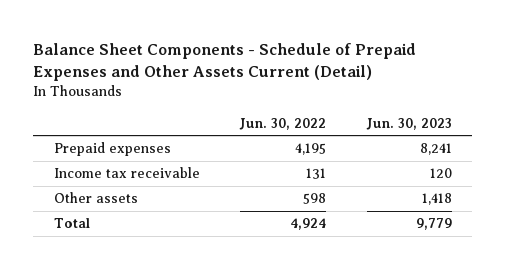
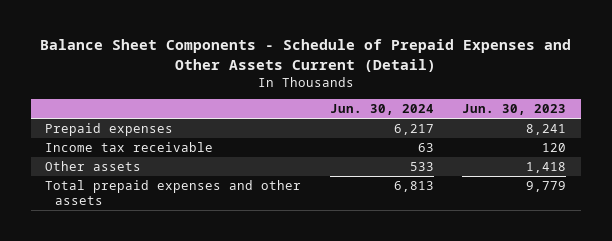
[239,117,327,130] Jun. 30, 2022 -> none
none -> [329,104,434,116] Jun. 30, 2024
[53,218,90,229] Total -> [45,180,302,206] Total prepaid expenses and other assets

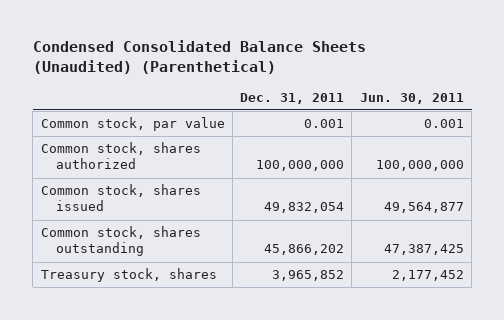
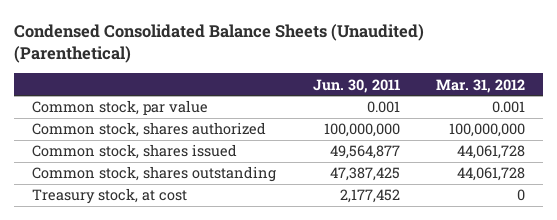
[240,92,345,104] Dec. 31, 2011 -> none
none -> [435,78,525,93] Mar. 31, 2012
[40,268,217,283] Treasury stock, shares -> [32,188,188,205] Treasury stock, at cost

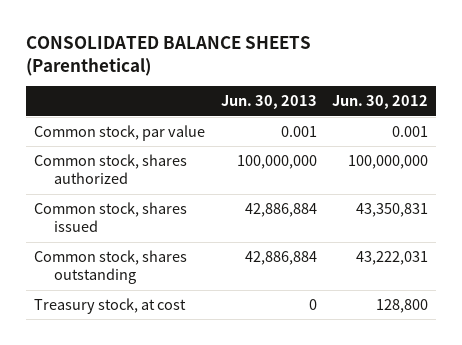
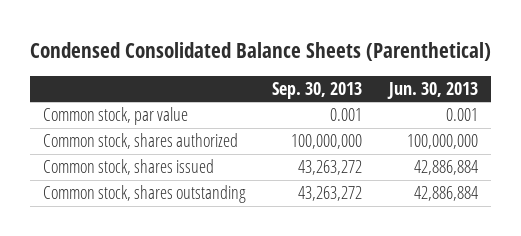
[25,35,311,76] CONSOLIDATED BALANCE SHEETS (Parenthetical) -> [29,41,491,61] Condensed Consolidated Balance Sheets (Parenthetical)
[332,95,429,110] Jun. 30, 2012 -> none
none -> [272,82,363,100] Sep. 30, 2013
[33,298,186,315] Treasury stock, at cost -> none

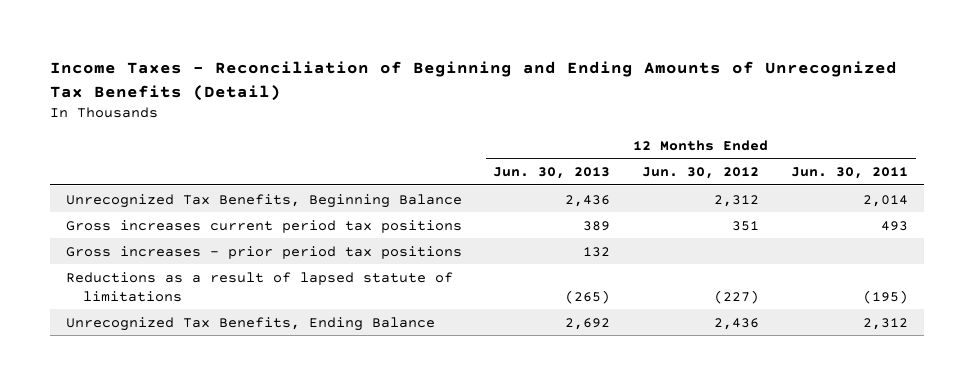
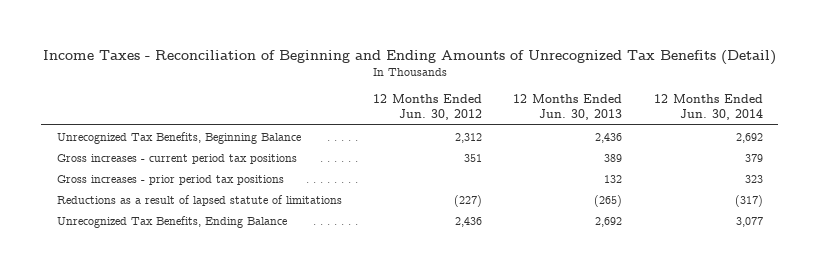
[790,167,908,180] Jun. 30, 2011 -> none
none -> [653,94,763,121] 12 Months Ended Jun. 30, 2014
[65,219,462,233] Gross increases current period tax positions -> [56,153,297,164] Gross increases - current period tax positions

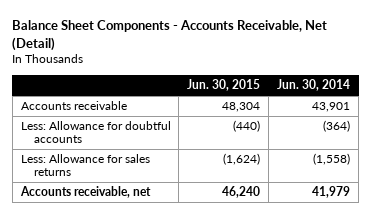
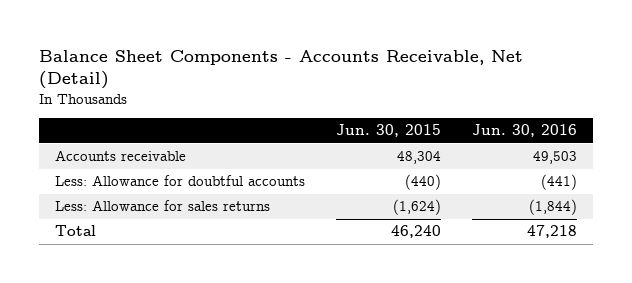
[277,79,351,92] Jun. 30, 2014 -> none
none -> [472,124,578,138] Jun. 30, 2016
[19,186,151,199] Accounts receivable, net -> [54,225,96,237] Total

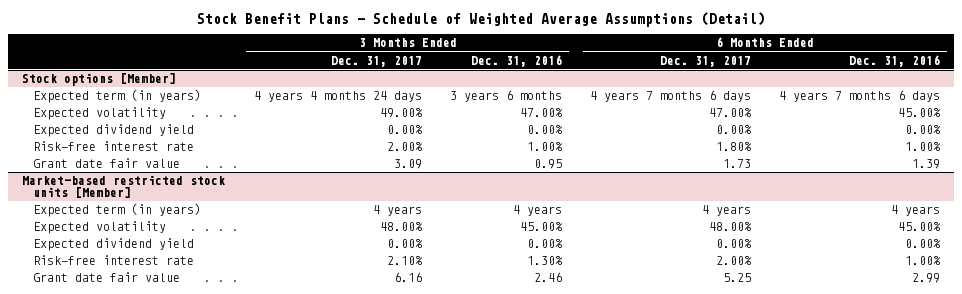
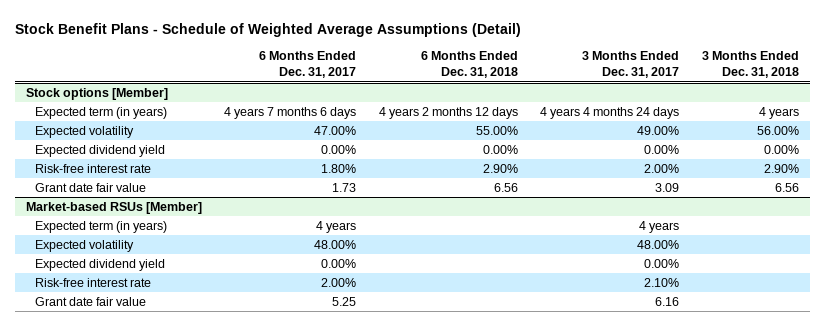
[470,54,562,67] Dec. 31, 2016 -> none
[849,54,941,67] Dec. 31, 2016 -> none
none -> [420,51,518,79] 6 Months Ended Dec. 31, 2018
none -> [701,51,799,79] 3 Months Ended Dec. 31, 2018
[22,175,226,199] Market-based restricted stock units [Member] -> [25,202,202,215] Market-based RSUs [Member]

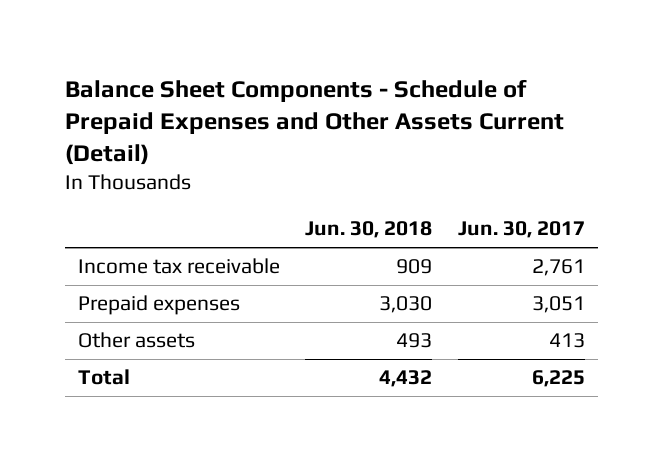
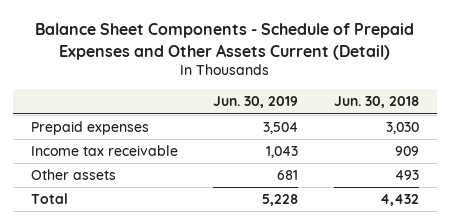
[457,221,585,239] Jun. 30, 2017 -> none
none -> [213,96,299,109] Jun. 30, 2019
[77,258,280,275] Income tax receivable -> [30,145,178,157] Income tax receivable

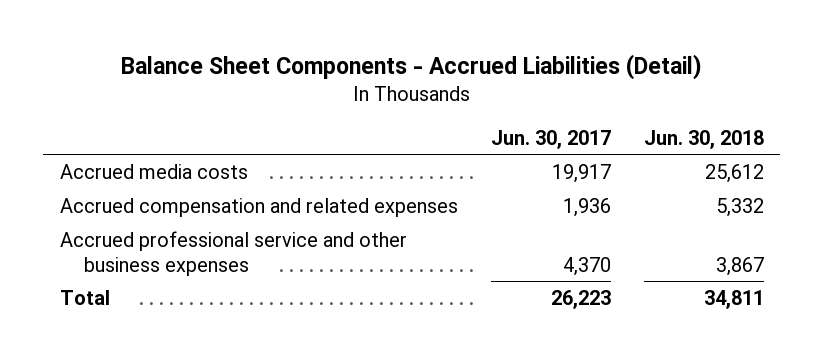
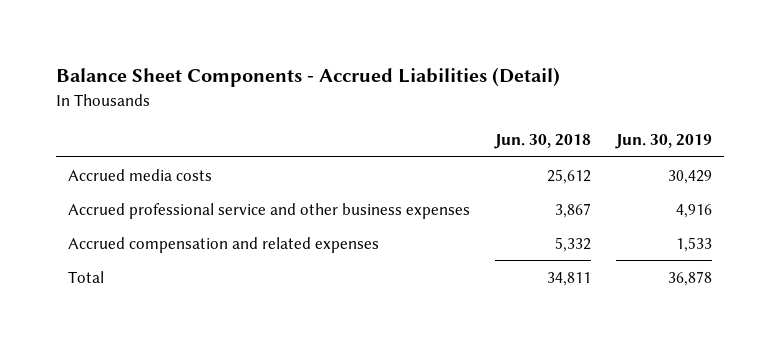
[490,129,611,149] Jun. 30, 2017 -> none
none -> [614,134,712,150] Jun. 30, 2019
[59,197,458,217] Accrued compensation and related expenses -> [68,236,380,253] Accrued compensation and related expenses

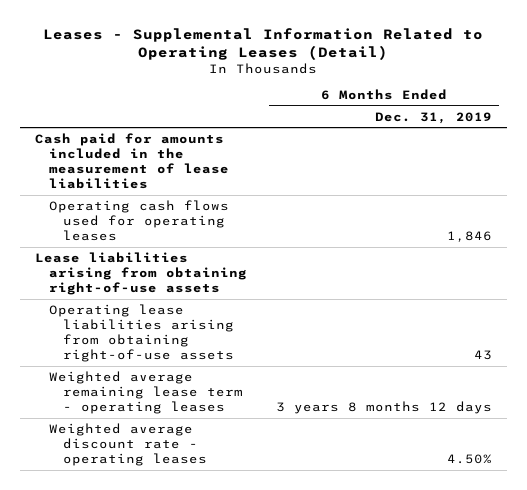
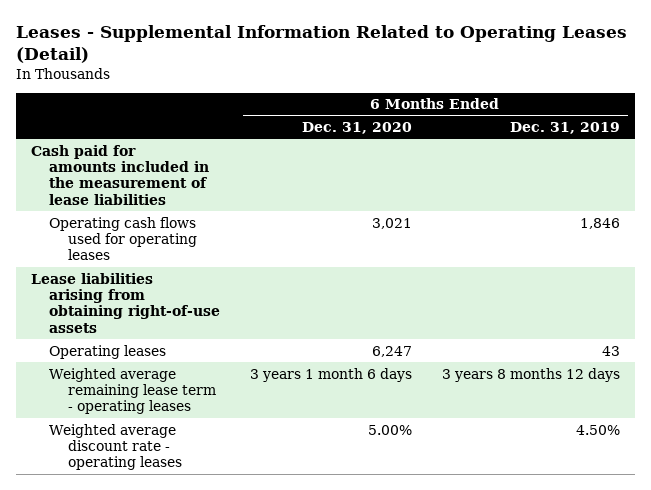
none -> [302,122,413,135] Dec. 31, 2020
[49,303,235,363] Operating lease liabilities arising from obtaining right-of-use assets -> none
none -> [49,344,167,359] Operating leases

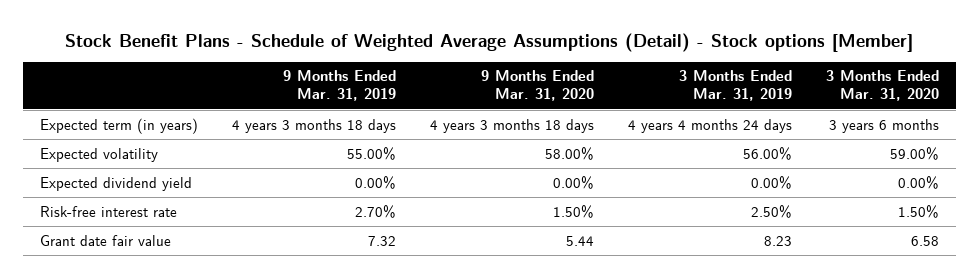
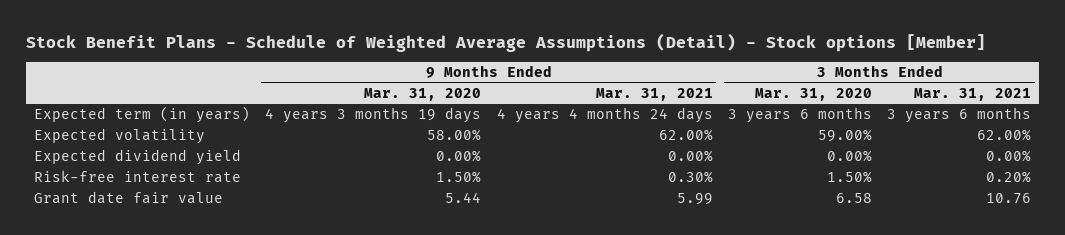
[283,70,397,102] 9 Months Ended Mar. 31, 2019 -> none
[678,70,792,102] 3 Months Ended Mar. 31, 2019 -> none
none -> [595,87,713,101] Mar. 31, 2021
none -> [914,87,1032,101] Mar. 31, 2021
[429,118,594,133] 4 years 3 months 18 days -> [265,107,482,124] 4 years 3 months 19 days

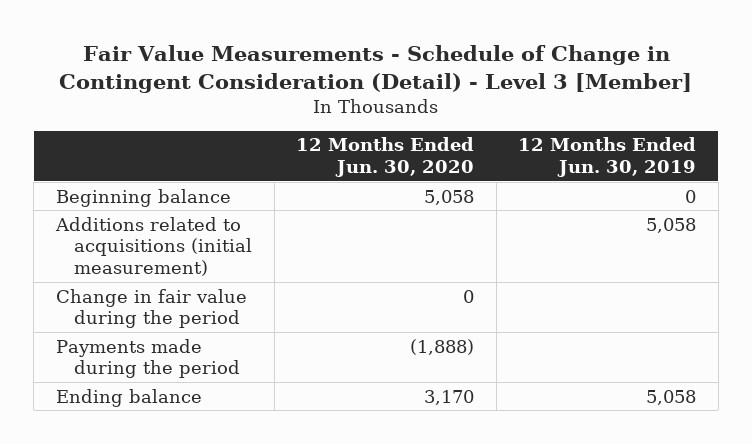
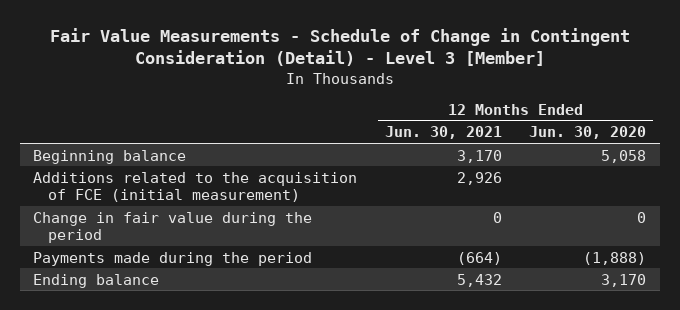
[518,137,697,177] 12 Months Ended Jun. 30, 2019 -> none
none -> [384,126,502,140] Jun. 30, 2021
[54,216,253,277] Additions related to acquisitions (initial measurement) -> [33,171,358,202] Additions related to the acquisition of FCE (initial measurement)

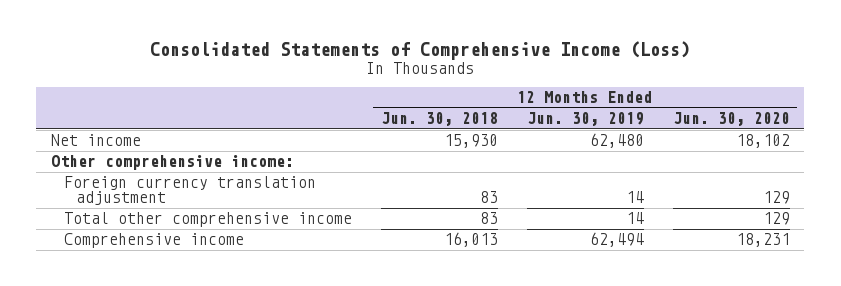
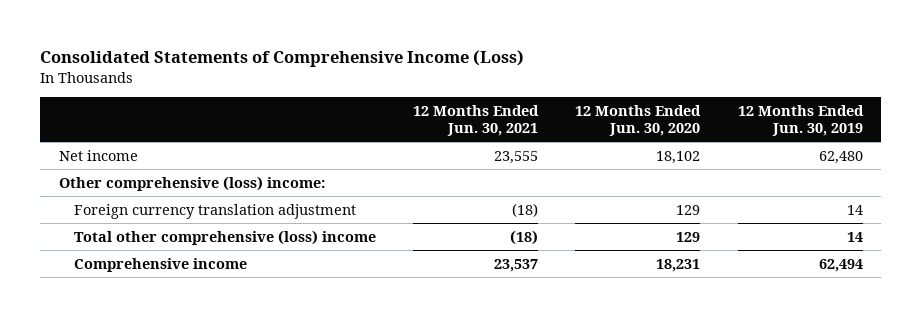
[380,112,498,127] Jun. 30, 2018 -> none
none -> [413,105,540,136] 12 Months Ended Jun. 30, 2021
[50,155,294,171] Other comprehensive income: -> [59,175,326,191] Other comprehensive (loss) income:
[63,212,352,228] Total other comprehensive income -> [73,229,376,245] Total other comprehensive (loss) income

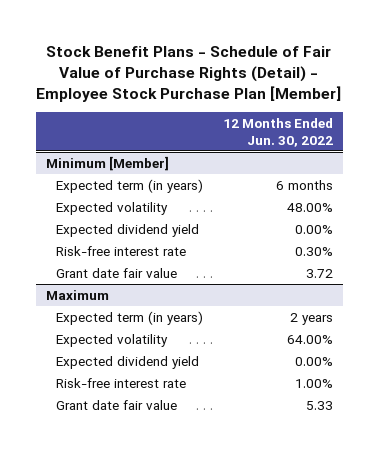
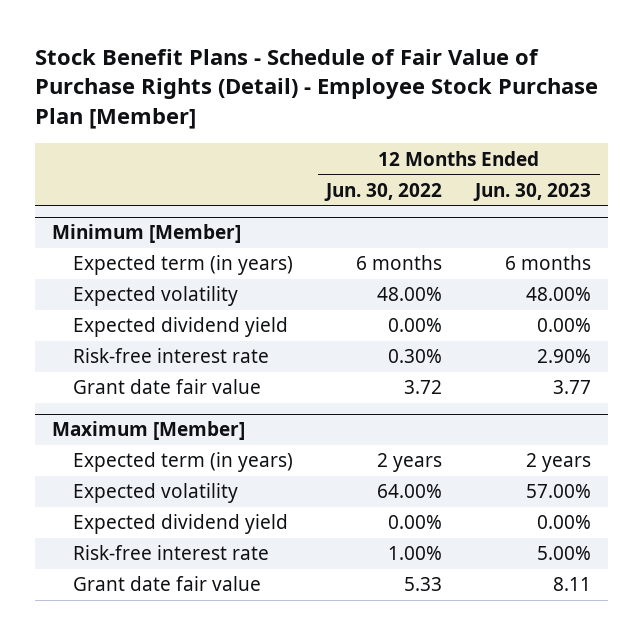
none -> [473,182,592,201] Jun. 30, 2023
[45,289,109,300] Maximum -> [51,421,245,441] Maximum [Member]

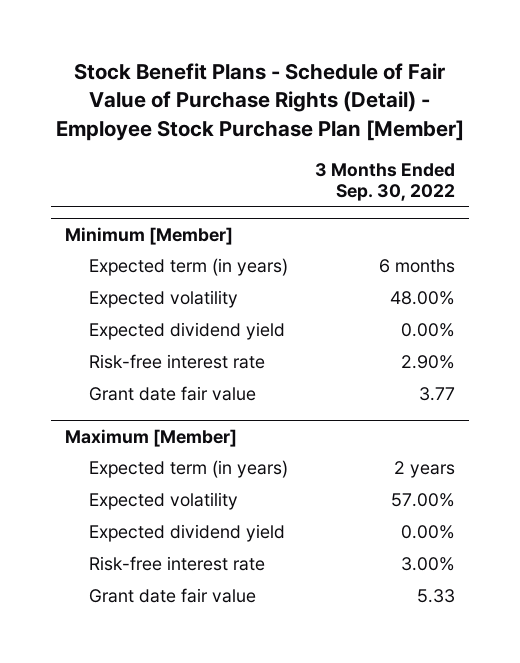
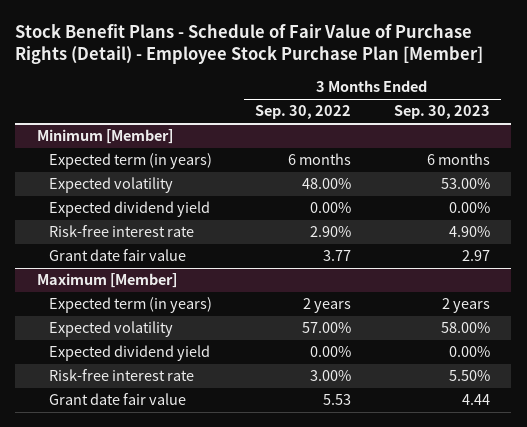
none -> [393,105,490,120] Sep. 30, 2023
[417,589,456,604] 5.33 -> [322,394,351,406] 5.53

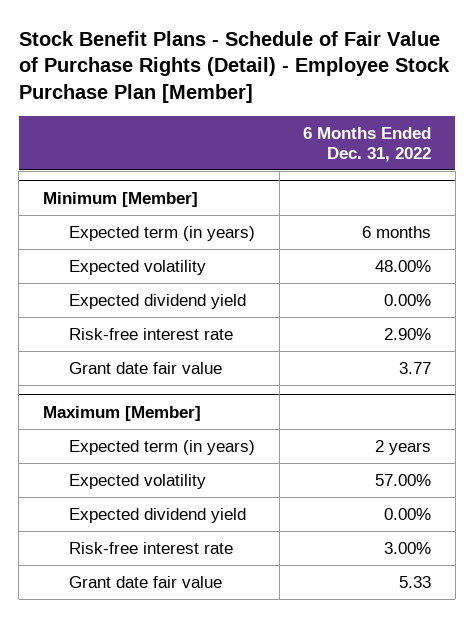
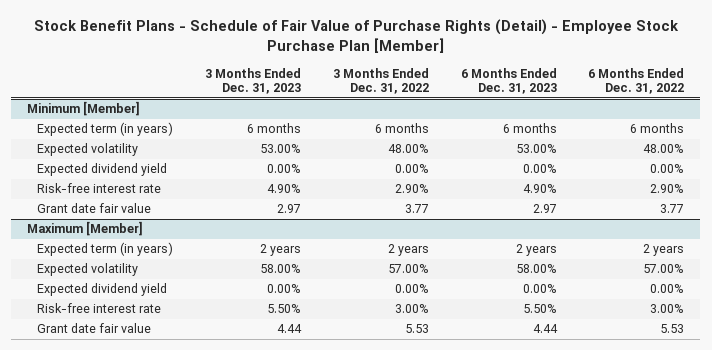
none -> [205,67,302,95] 3 Months Ended Dec. 31, 2023
none -> [332,67,429,95] 3 Months Ended Dec. 31, 2022
none -> [460,67,557,95] 6 Months Ended Dec. 31, 2023
[399,575,432,588] 5.33 -> [660,324,685,334] 5.53

